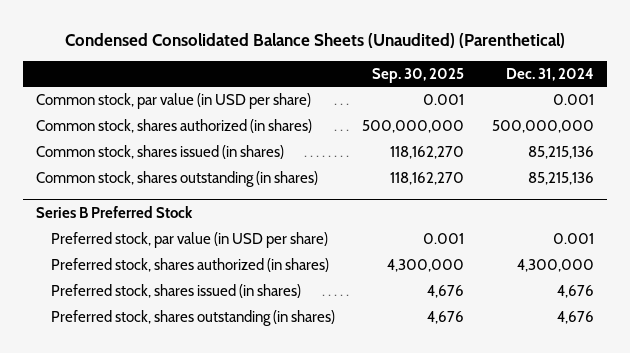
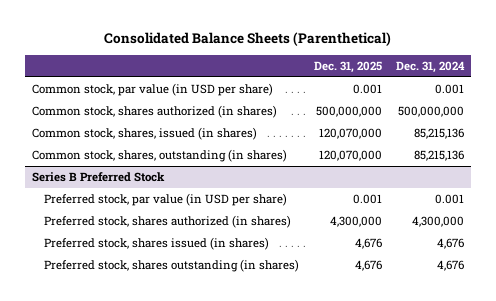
[64,32,565,48] Condensed Consolidated Balance Sheets (Unaudited) (Parenthetical) -> [104,32,392,47] Consolidated Balance Sheets (Parenthetical)
[372,67,465,83] Sep. 30, 2025 -> none
none -> [313,61,382,74] Dec. 31, 2025
[36,145,285,160] Common stock, shares issued (in shares) -> [32,127,258,141] Common stock, shares, issued (in shares)
[36,171,319,188] Common stock, shares outstanding (in shares) -> [32,149,288,163] Common stock, shares, outstanding (in shares)

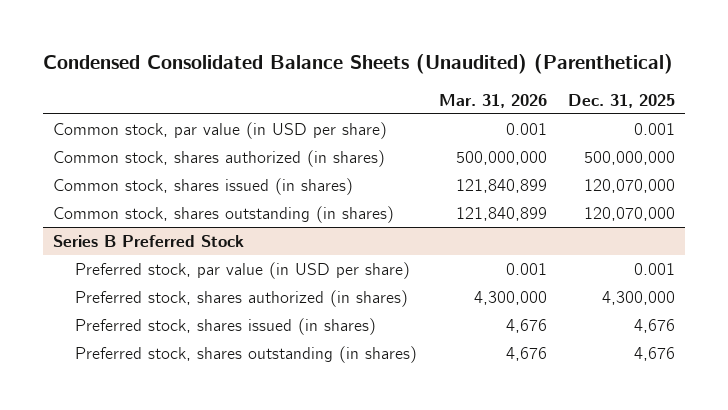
[104,32,392,47] Consolidated Balance Sheets (Parenthetical) -> [42,54,673,75] Condensed Consolidated Balance Sheets (Unaudited) (Parenthetical)
[395,61,465,74] Dec. 31, 2024 -> none
none -> [438,93,547,108] Mar. 31, 2026
[32,127,258,141] Common stock, shares, issued (in shares) -> [53,177,354,195] Common stock, shares issued (in shares)
[32,149,288,163] Common stock, shares, outstanding (in shares) -> [53,205,395,223] Common stock, shares outstanding (in shares)

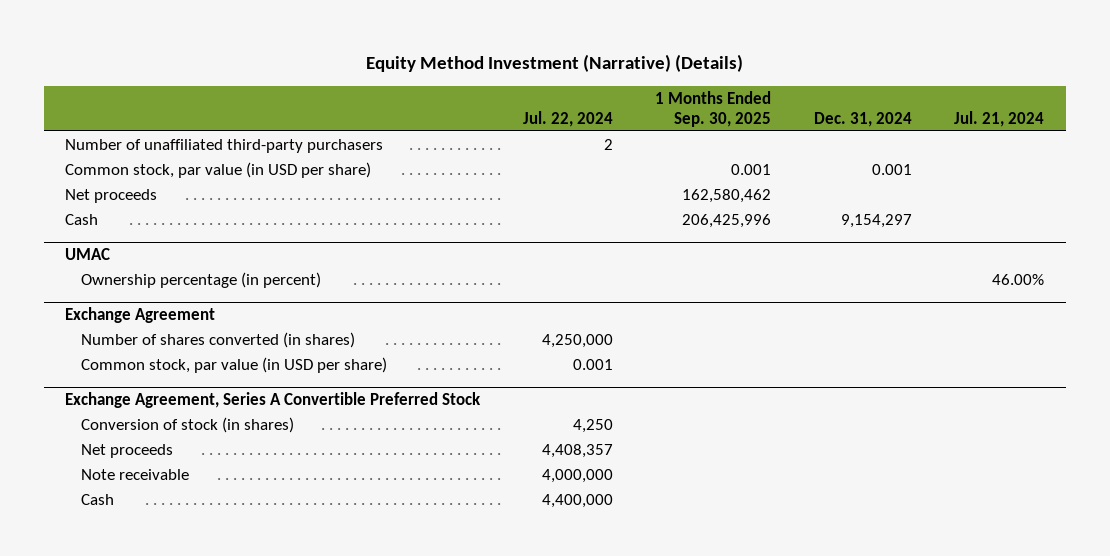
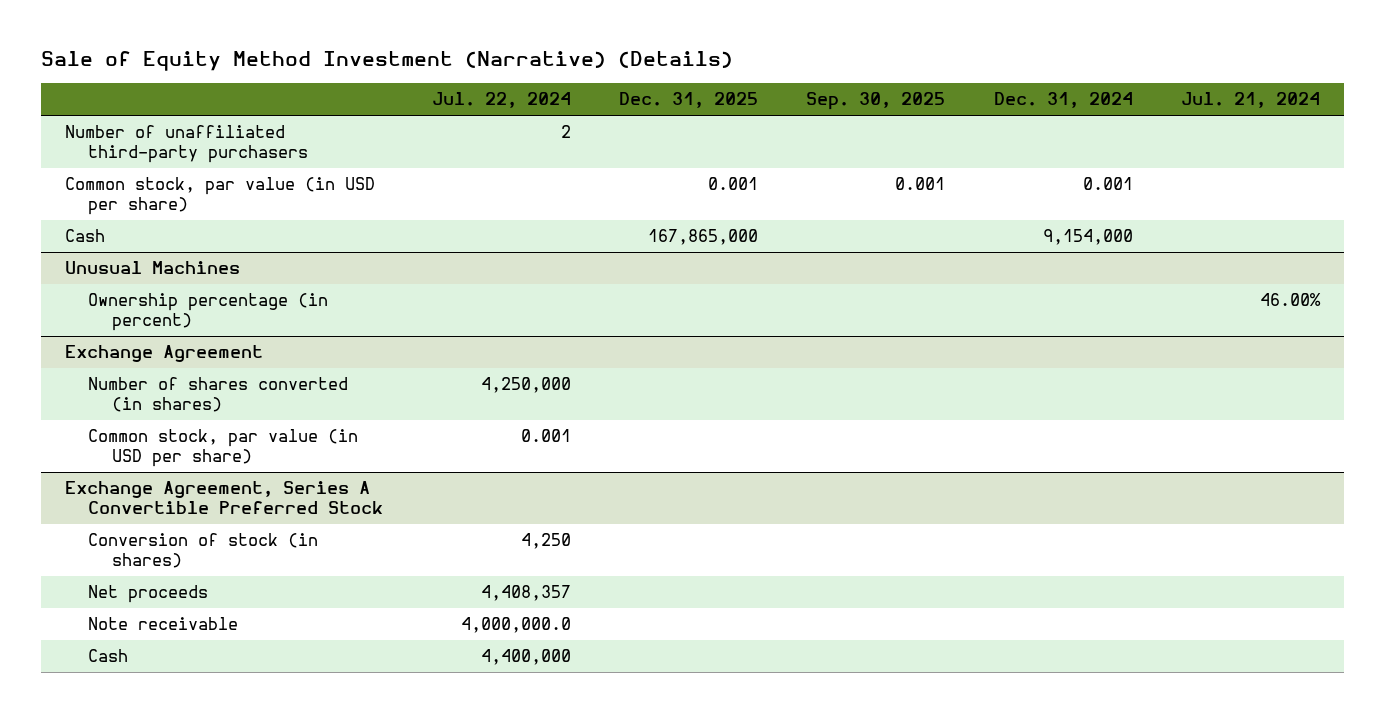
[365,54,743,73] Equity Method Investment (Narrative) (Details) -> [40,51,733,72] Sale of Equity Method Investment (Narrative) (Details)
[655,90,772,127] 1 Months Ended Sep. 30, 2025 -> none
none -> [618,92,758,109] Dec. 31, 2025
none -> [806,92,946,111] Sep. 30, 2025
[65,188,158,203] Net proceeds -> none
[840,213,912,228] 9,154,297 -> [1042,229,1133,246] 9,154,000
[65,247,111,260] UMAC -> [64,261,240,275] Unusual Machines
[541,468,613,483] 4,000,000 -> [460,617,571,634] 4,000,000.0

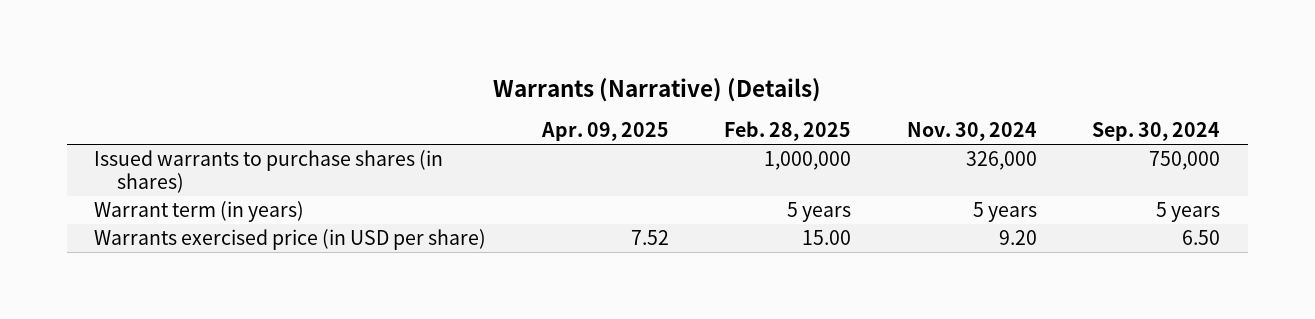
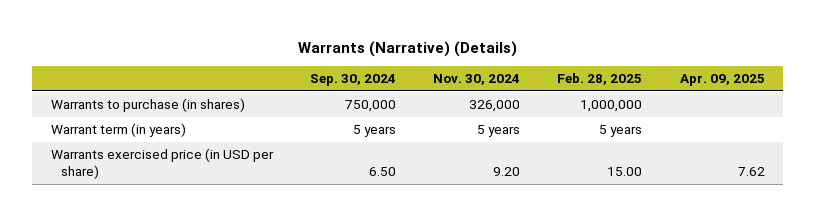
[94,150,444,193] Issued warrants to purchase shares (in shares) -> [50,98,245,113] Warrants to purchase (in shares)
[630,230,669,246] 7.52 -> [737,166,765,176] 7.62

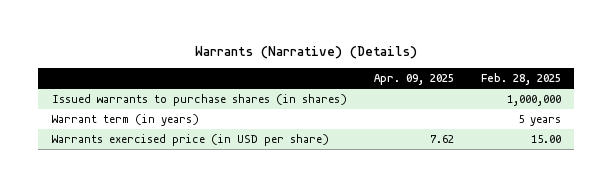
[309,74,396,87] Sep. 30, 2024 -> none
[433,74,521,86] Nov. 30, 2024 -> none
[50,98,245,113] Warrants to purchase (in shares) -> [51,94,347,107] Issued warrants to purchase shares (in shares)

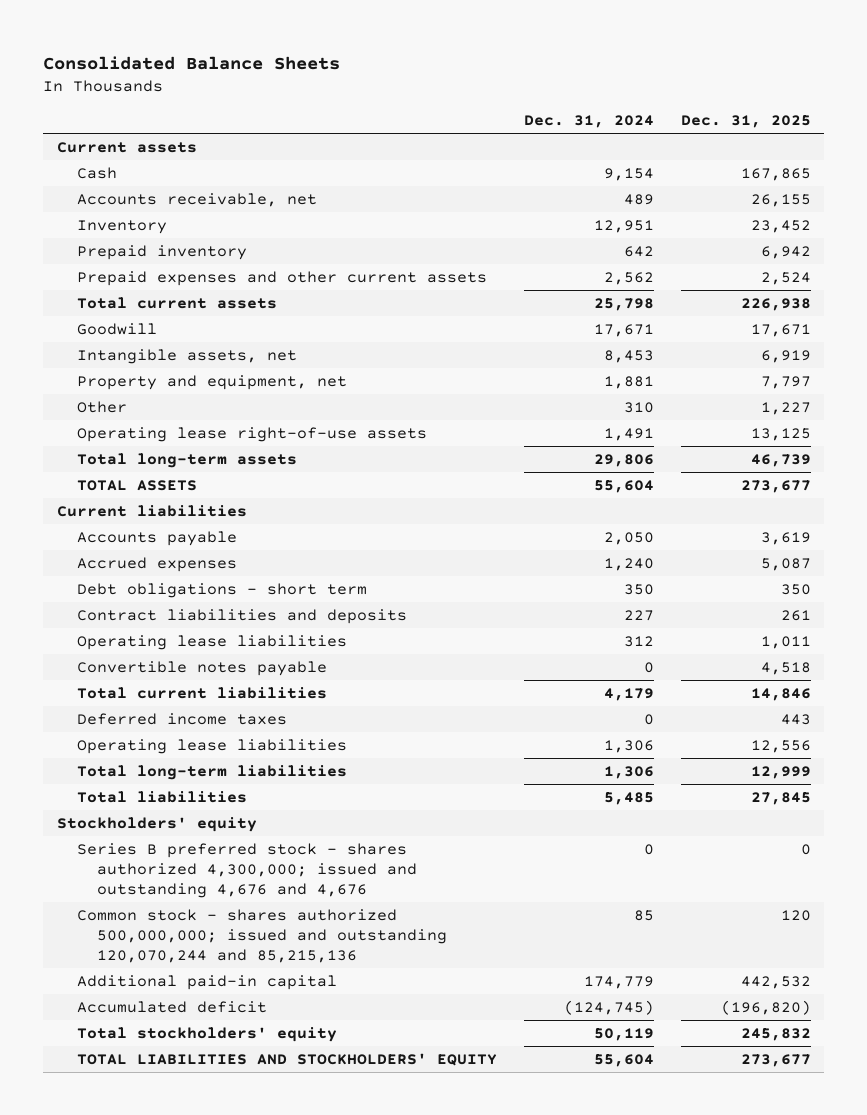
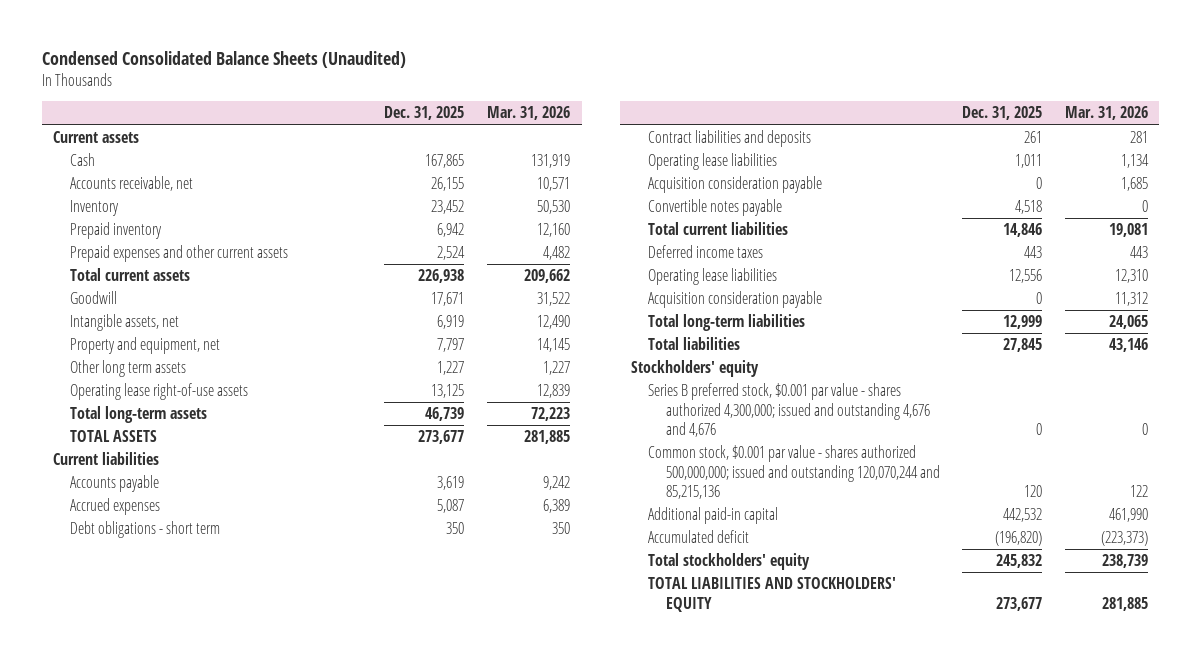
[43,55,341,70] Consolidated Balance Sheets -> [41,51,406,69] Condensed Consolidated Balance Sheets (Unaudited)
[523,115,654,129] Dec. 31, 2024 -> none
none -> [487,106,571,121] Mar. 31, 2026
[76,400,127,413] Other -> [70,360,187,378] Other long term assets
none -> [648,176,823,194] Acquisition consideration payable
none -> [648,291,823,309] Acquisition consideration payable
[76,842,417,898] Series B preferred stock - shares authorized 4,300,000; issued and outstanding 4,676 and 4,676 -> [648,383,930,438] Series B preferred stock, $0.001 par value - shares authorized 4,300,000; issued and outstanding 4,676 and 4,676
[76,908,447,963] Common stock - shares authorized 500,000,000; issued and outstanding 120,070,244 and 85,215,136 -> [648,445,940,500] Common stock, $0.001 par value - shares authorized 500,000,000; issued and outstanding 120,070,244 and 85,215,136

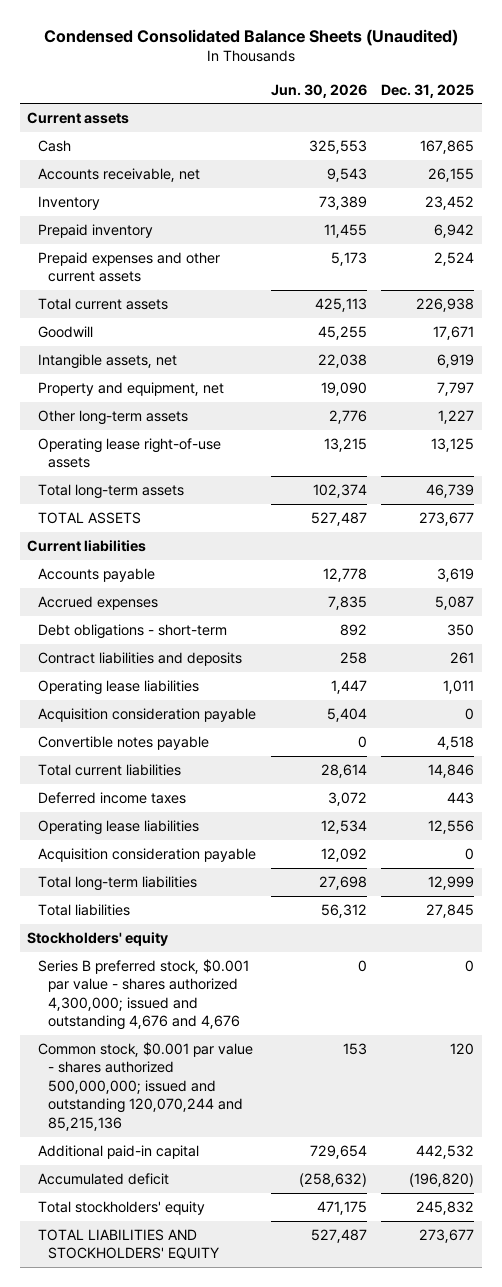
[487,106,571,121] Mar. 31, 2026 -> none
none -> [270,83,367,98] Jun. 30, 2026
[70,360,187,378] Other long term assets -> [37,409,188,425] Other long-term assets
[70,521,221,539] Debt obligations - short term -> [37,623,227,639] Debt obligations - short-term

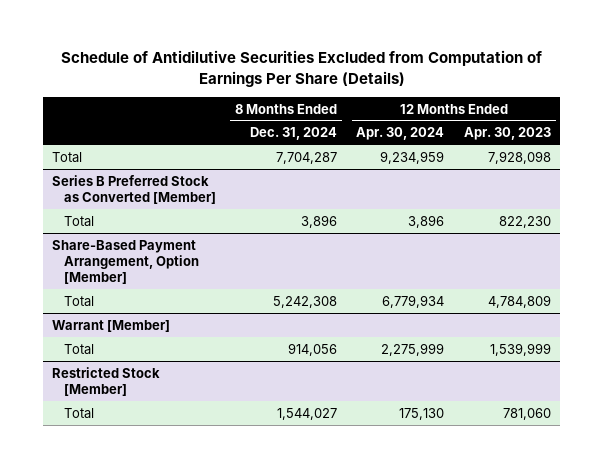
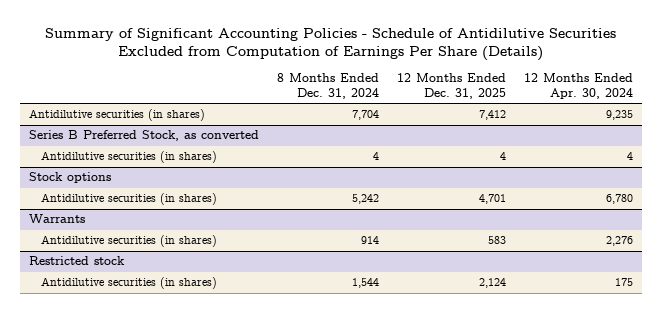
[60,50,542,87] Schedule of Antidilutive Securities Excluded from Computation of Earnings Per Share (Details) -> [45,28,617,62] Summary of Significant Accounting Policies - Schedule of Antidilutive Securities Excluded from Computation of Earnings Per Share (Details)
[463,127,551,141] Apr. 30, 2023 -> none
none -> [397,73,507,99] 12 Months Ended Dec. 31, 2025
[52,151,83,163] Total -> none
[63,215,94,227] Total -> none
[63,295,94,307] Total -> none
[63,343,94,355] Total -> none
[63,407,94,419] Total -> none
none -> [29,109,206,122] Antidilutive securities (in shares)
[52,174,216,204] Series B Preferred Stock as Converted [Member] -> [29,130,260,142] Series B Preferred Stock, as converted
none -> [41,151,218,164] Antidilutive securities (in shares)
[52,239,199,285] Share-Based Payment Arrangement, Option [Member] -> [29,172,112,184] Stock options
none -> [41,193,218,206] Antidilutive securities (in shares)
[52,319,171,332] Warrant [Member] -> [29,214,86,225] Warrants
none -> [41,235,218,248] Antidilutive securities (in shares)
[52,366,161,396] Restricted Stock [Member] -> [29,256,126,266] Restricted stock
none -> [41,277,218,290] Antidilutive securities (in shares)

